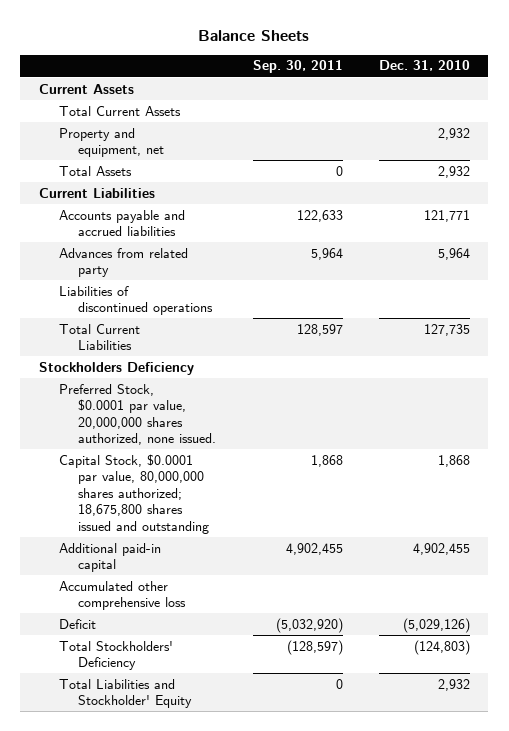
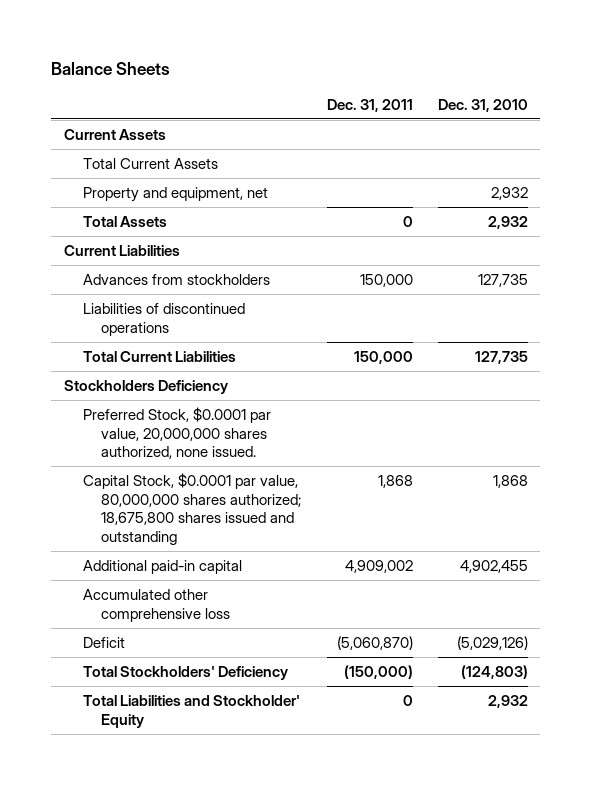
[252,60,343,74] Sep. 30, 2011 -> none
none -> [326,98,413,112] Dec. 31, 2011
[58,209,185,237] Accounts payable and accrued liabilities -> none
[58,247,188,278] Advances from related party -> [82,274,270,286] Advances from stockholders
[438,247,471,260] 5,964 -> [477,274,528,288] 127,735

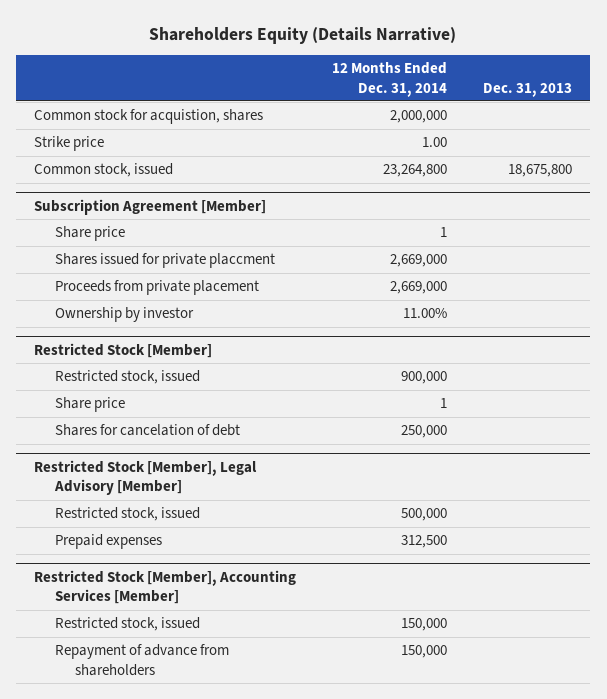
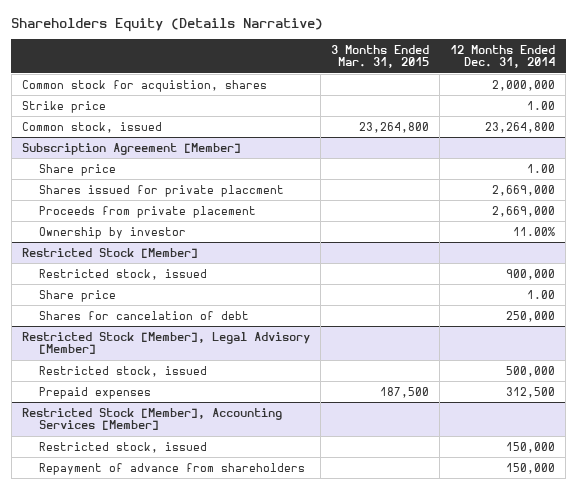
[483,82,573,97] Dec. 31, 2013 -> none
none -> [331,44,430,69] 3 Months Ended Mar. 31, 2015
[440,227,448,238] 1 -> [527,163,556,173] 1.00
[440,398,448,409] 1 -> [527,289,556,299] 1.00

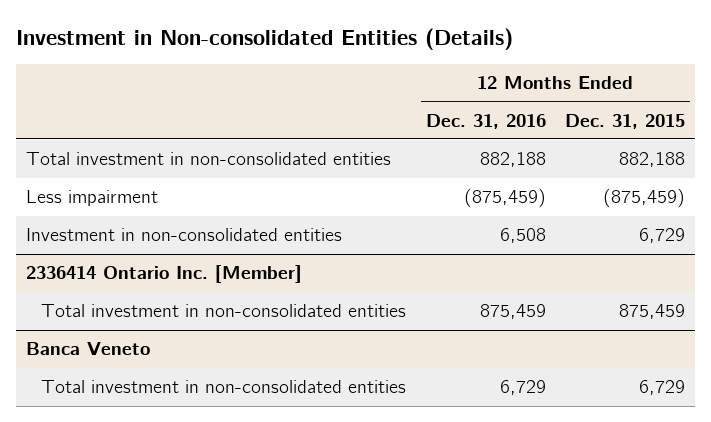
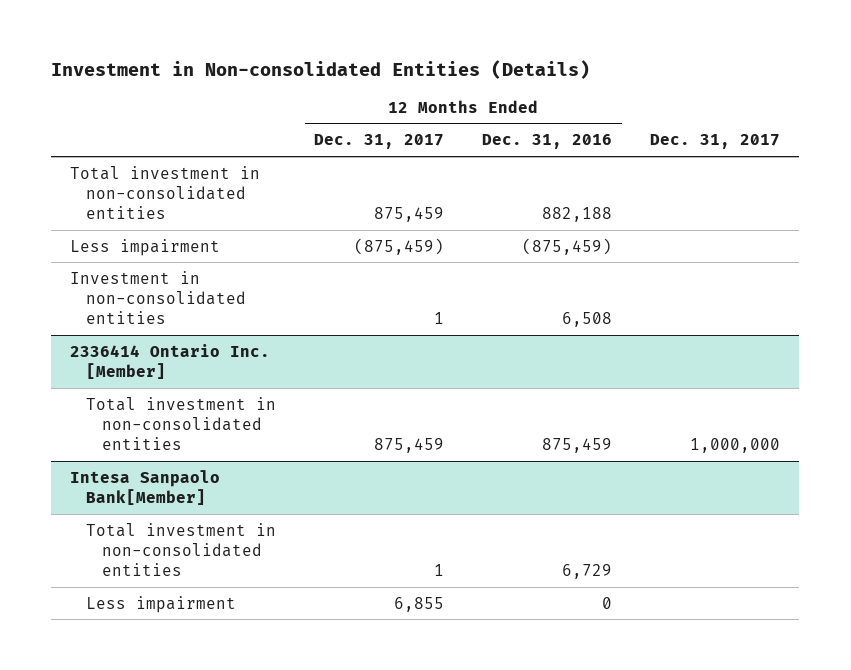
[565,113,686,129] Dec. 31, 2015 -> none
none -> [314,134,445,150] Dec. 31, 2017
none -> [650,134,781,150] Dec. 31, 2017
[26,342,151,356] Banca Veneto -> none
none -> [70,469,221,505] Intesa Sanpaolo Bank[Member]
none -> [86,595,237,613] Less impairment

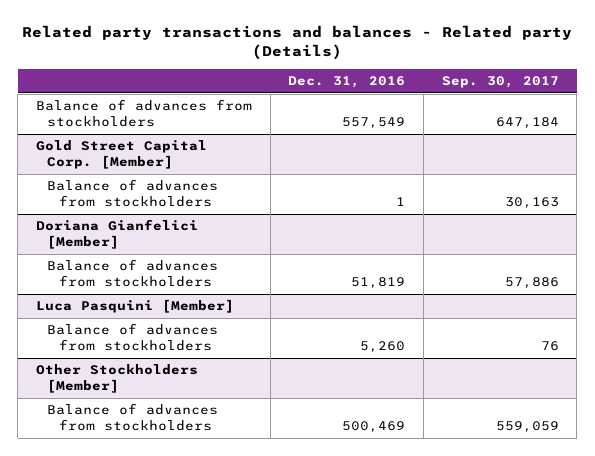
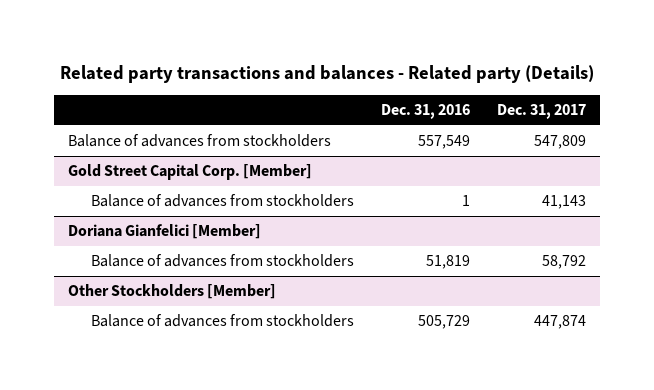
[441,75,559,88] Sep. 30, 2017 -> none
none -> [496,104,586,120] Dec. 31, 2017
[36,299,235,314] Luca Pasquini [Member] -> none
[47,323,219,351] Balance of advances from stockholders -> none
[342,420,406,433] 500,469 -> [417,315,470,330] 505,729

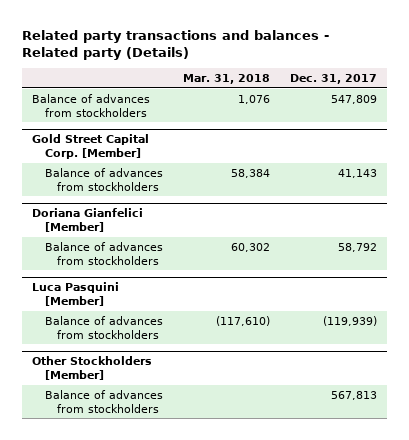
[380,104,470,120] Dec. 31, 2016 -> none
none -> [182,74,270,85] Mar. 31, 2018
none -> [32,281,120,306] Luca Pasquini [Member]
none -> [44,315,163,339] Balance of advances from stockholders
[533,315,586,330] 447,874 -> [330,390,377,400] 567,813

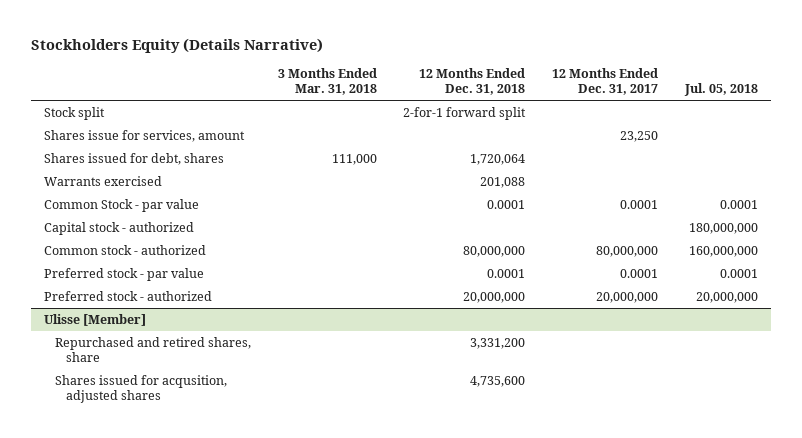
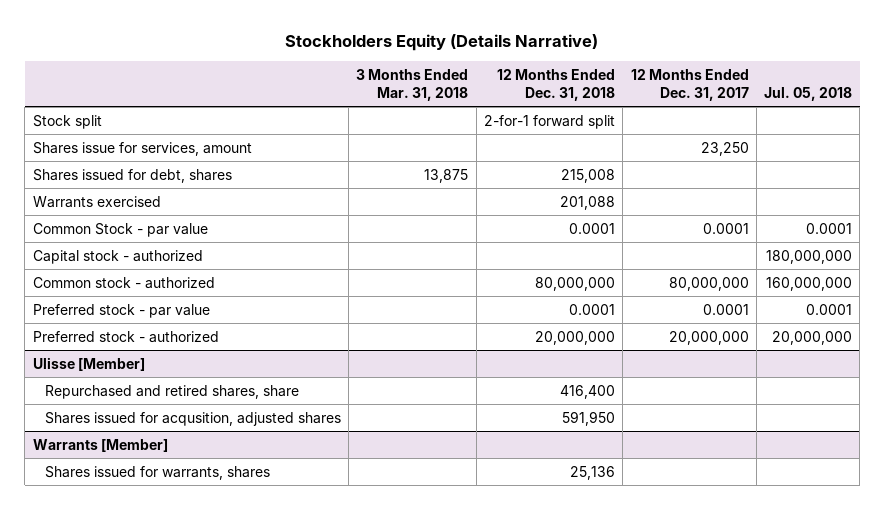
[331,154,377,166] 111,000 -> [424,168,469,183] 13,875
[470,154,526,166] 1,720,064 -> [560,168,615,183] 215,008
[470,338,526,350] 3,331,200 -> [559,384,615,399] 416,400
[470,376,526,388] 4,735,600 -> [561,410,615,426] 591,950
none -> [32,438,168,452] Warrants [Member]
none -> [44,465,270,480] Shares issued for warrants, shares

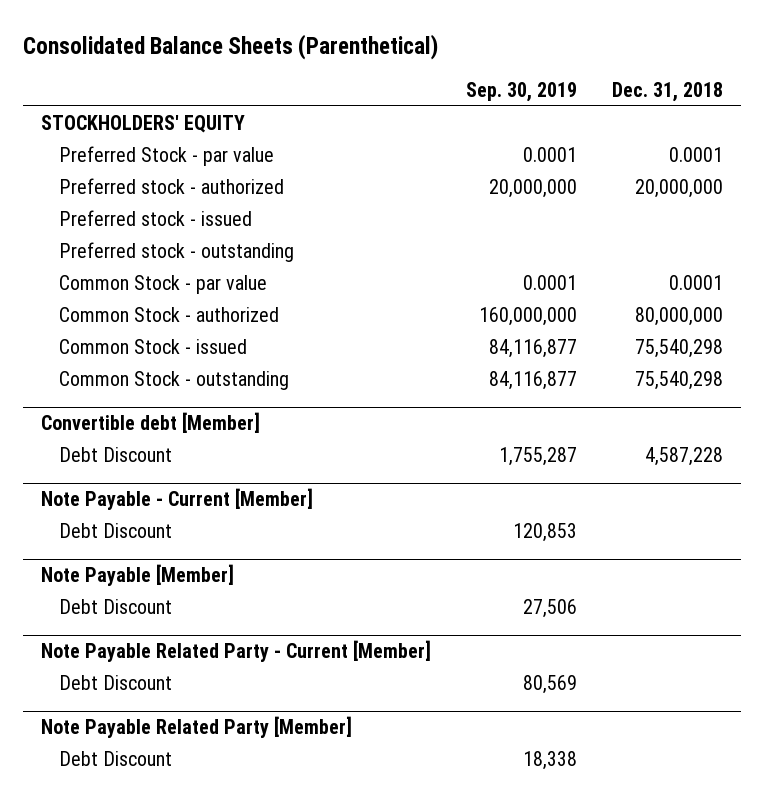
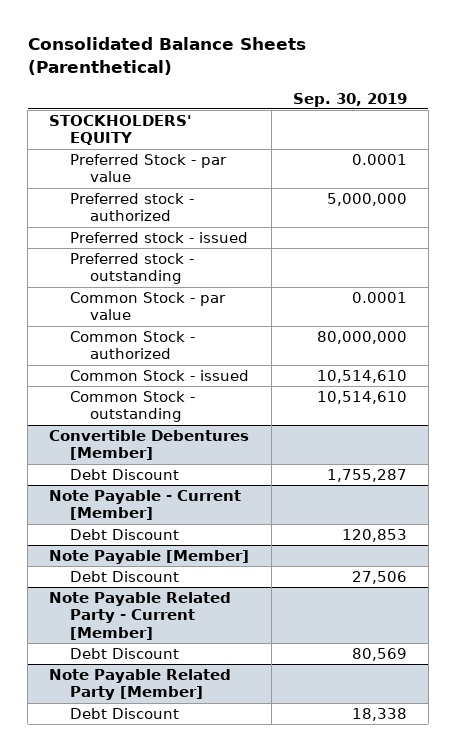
[612,82,724,103] Dec. 31, 2018 -> none
[488,178,577,198] 20,000,000 -> [326,192,407,206] 5,000,000
[478,306,577,326] 160,000,000 -> [316,330,407,344] 80,000,000
[488,338,577,358] 84,116,877 -> [316,369,407,383] 10,514,610
[488,370,577,390] 84,116,877 -> [316,390,407,404] 10,514,610
[40,411,260,433] Convertible debt [Member] -> [49,429,250,461] Convertible Debentures [Member]

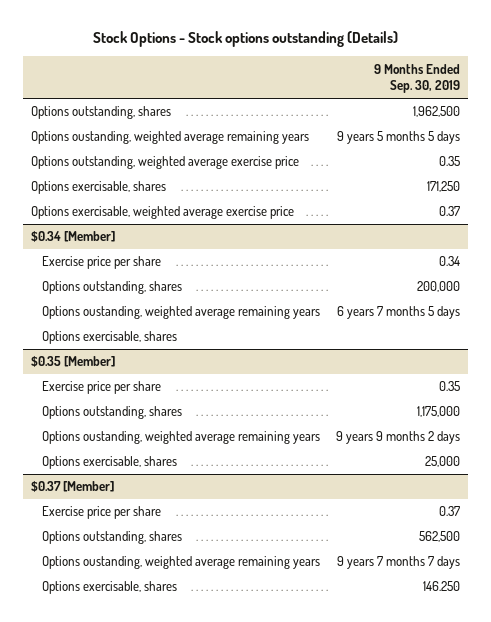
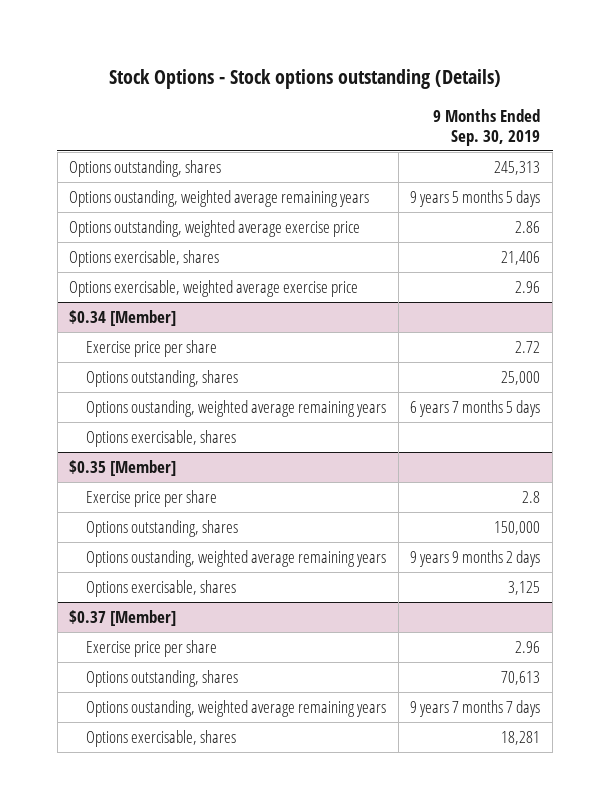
[413,106,461,118] 1,962,500 -> [494,160,541,175] 245,313
[439,156,461,167] 0.35 -> [515,220,541,233] 2.86
[427,181,461,193] 171,250 -> [501,250,541,265] 21,406
[439,206,461,217] 0.37 -> [515,280,541,293] 2.96
[439,256,461,267] 0.34 -> [515,340,541,353] 2.72
[417,281,461,293] 200,000 -> [501,370,541,385] 25,000
[439,381,461,392] 0.35 -> [522,490,541,503] 2.8
[417,406,461,418] 1,175,000 -> [494,520,541,535] 150,000
[425,456,461,468] 25,000 -> [508,580,541,595] 3,125
[439,506,461,517] 0.37 -> [515,640,541,653] 2.96
[419,531,461,543] 562,500 -> [501,670,541,685] 70,613
[423,581,461,592] 146.250 -> [501,730,541,745] 18,281

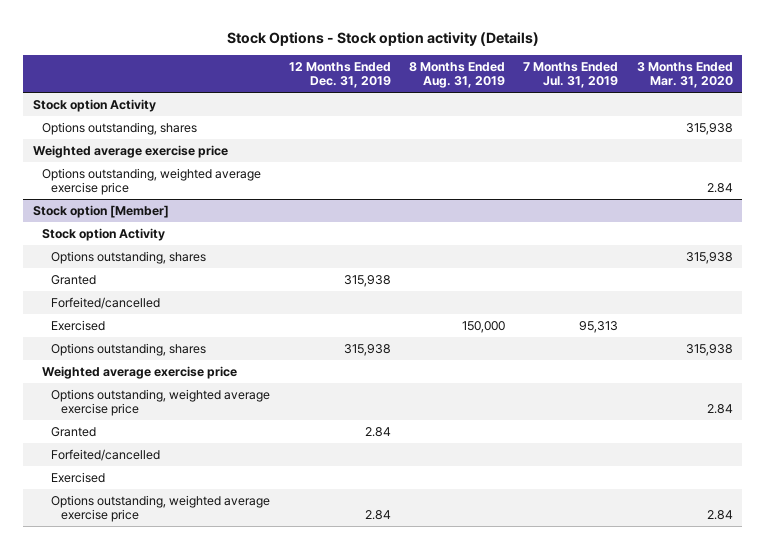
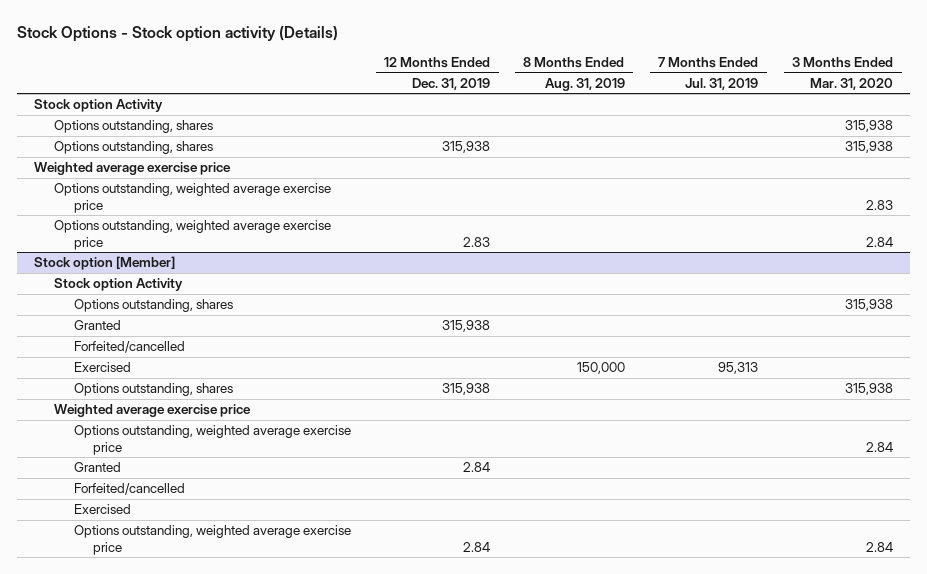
none -> [53,141,213,155] Options outstanding, shares
[706,183,733,194] 2.84 -> [866,199,894,210] 2.83
none -> [53,220,331,250] Options outstanding, weighted average exercise price

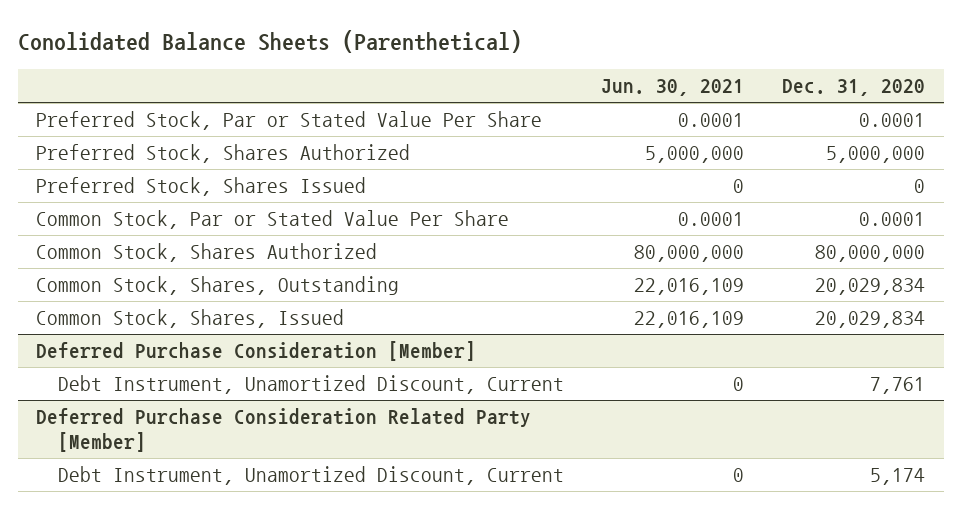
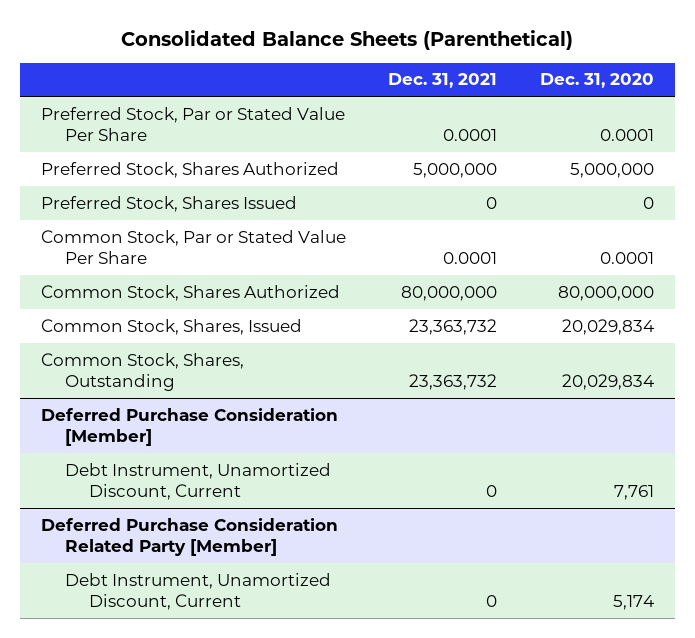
[17,30,522,54] Conolidated Balance Sheets (Parenthetical) -> [121,29,574,50] Consolidated Balance Sheets (Parenthetical)
[601,79,745,97] Jun. 30, 2021 -> none
none -> [388,73,498,89] Dec. 31, 2021
[36,276,400,296] Common Stock, Shares, Outstanding -> [40,352,244,391] Common Stock, Shares, Outstanding

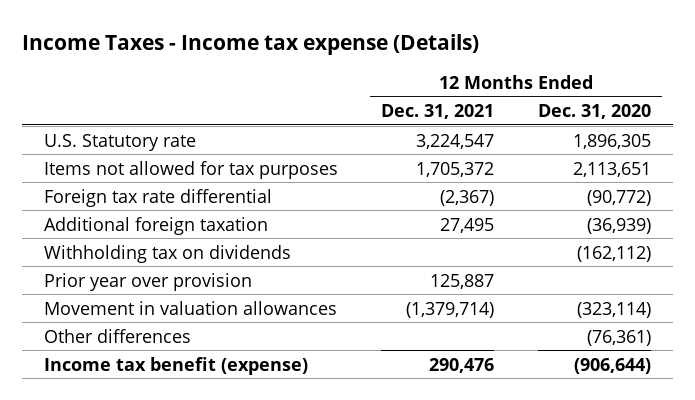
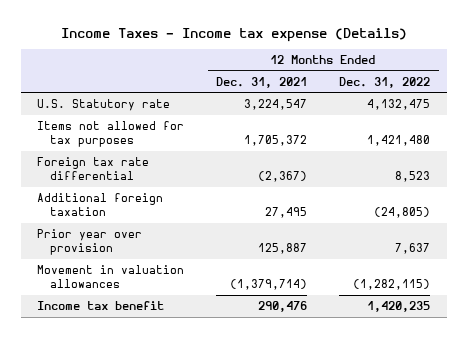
[538,104,652,120] Dec. 31, 2020 -> none
none -> [339,76,431,88] Dec. 31, 2022
[43,244,291,263] Withholding tax on dividends -> none
[43,328,191,343] Other differences -> none
[43,356,308,375] Income tax benefit (expense) -> [36,301,164,311] Income tax benefit

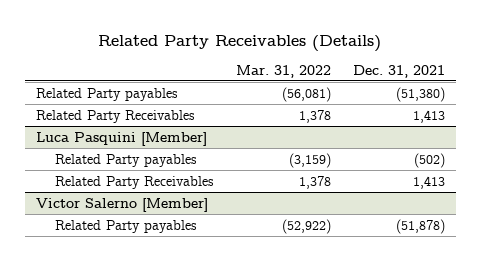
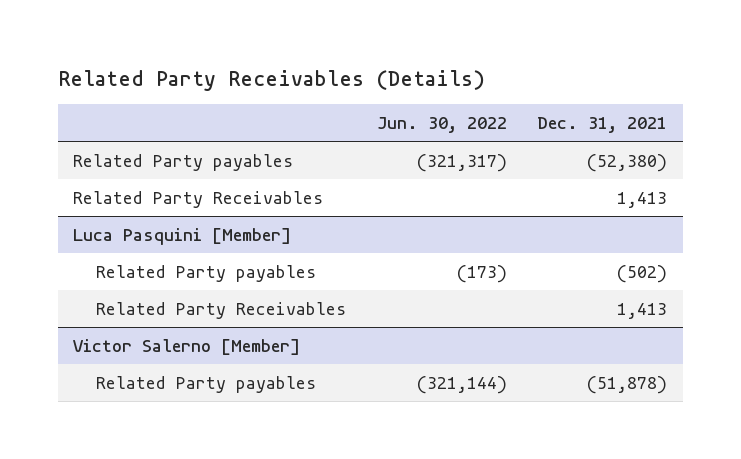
[236,64,332,78] Mar. 31, 2022 -> none
none -> [376,117,507,134] Jun. 30, 2022
[396,86,446,102] (51,380) -> [587,153,668,172] (52,380)

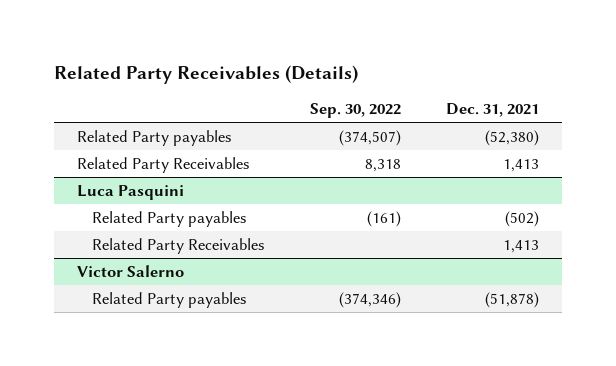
[376,117,507,134] Jun. 30, 2022 -> none
none -> [309,103,401,119] Sep. 30, 2022
[73,227,292,245] Luca Pasquini [Member] -> [76,184,184,200] Luca Pasquini
[73,338,301,355] Victor Salerno [Member] -> [76,264,184,277] Victor Salerno

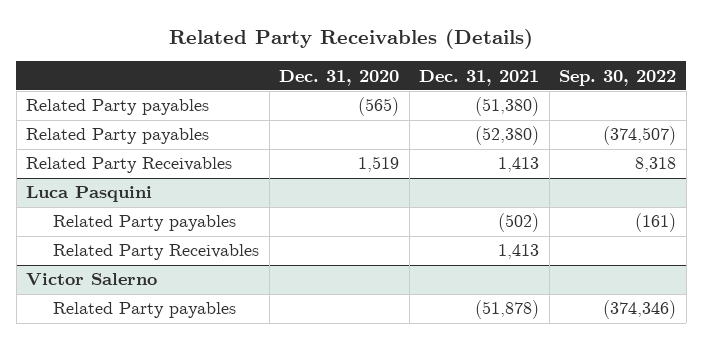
none -> [279,69,400,86] Dec. 31, 2020
none -> [26,99,210,116] Related Party payables

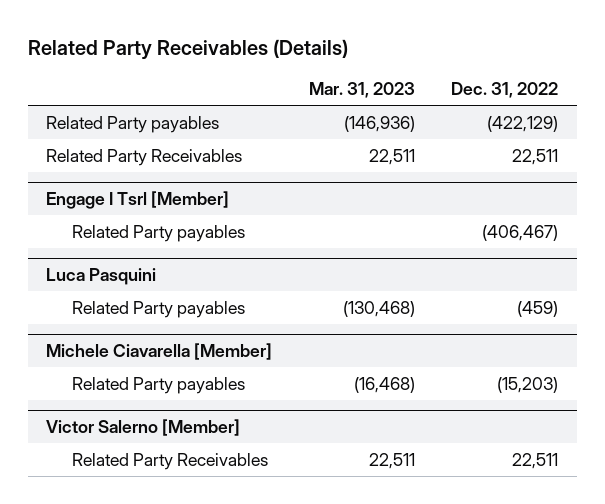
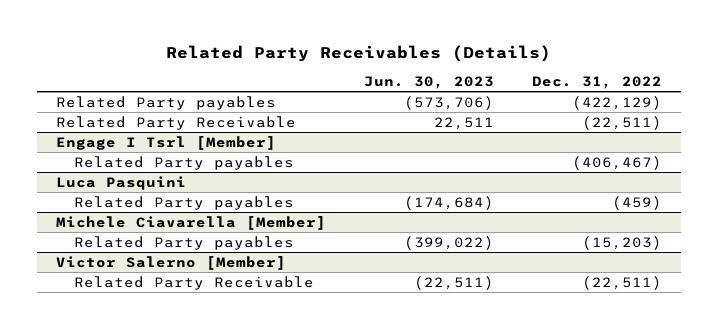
[308,82,415,99] Mar. 31, 2023 -> none
none -> [363,76,494,90] Jun. 30, 2023
[46,148,243,166] Related Party Receivables -> [55,115,296,130] Related Party Receivable
[512,148,559,165] 22,511 -> [581,115,662,130] (22,511)
[71,452,268,470] Related Party Receivables -> [74,275,315,290] Related Party Receivable
[512,452,559,469] 22,511 -> [581,275,662,290] (22,511)

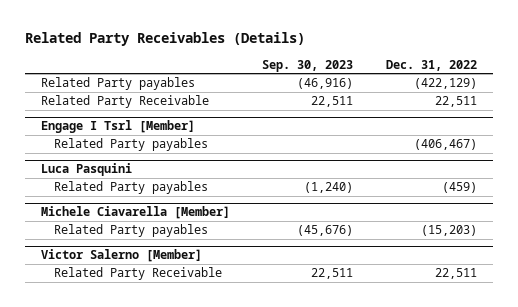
[363,76,494,90] Jun. 30, 2023 -> none
none -> [262,59,354,72] Sep. 30, 2023
[581,115,662,130] (22,511) -> [434,96,477,108] 22,511
[581,275,662,290] (22,511) -> [434,268,477,280] 22,511

